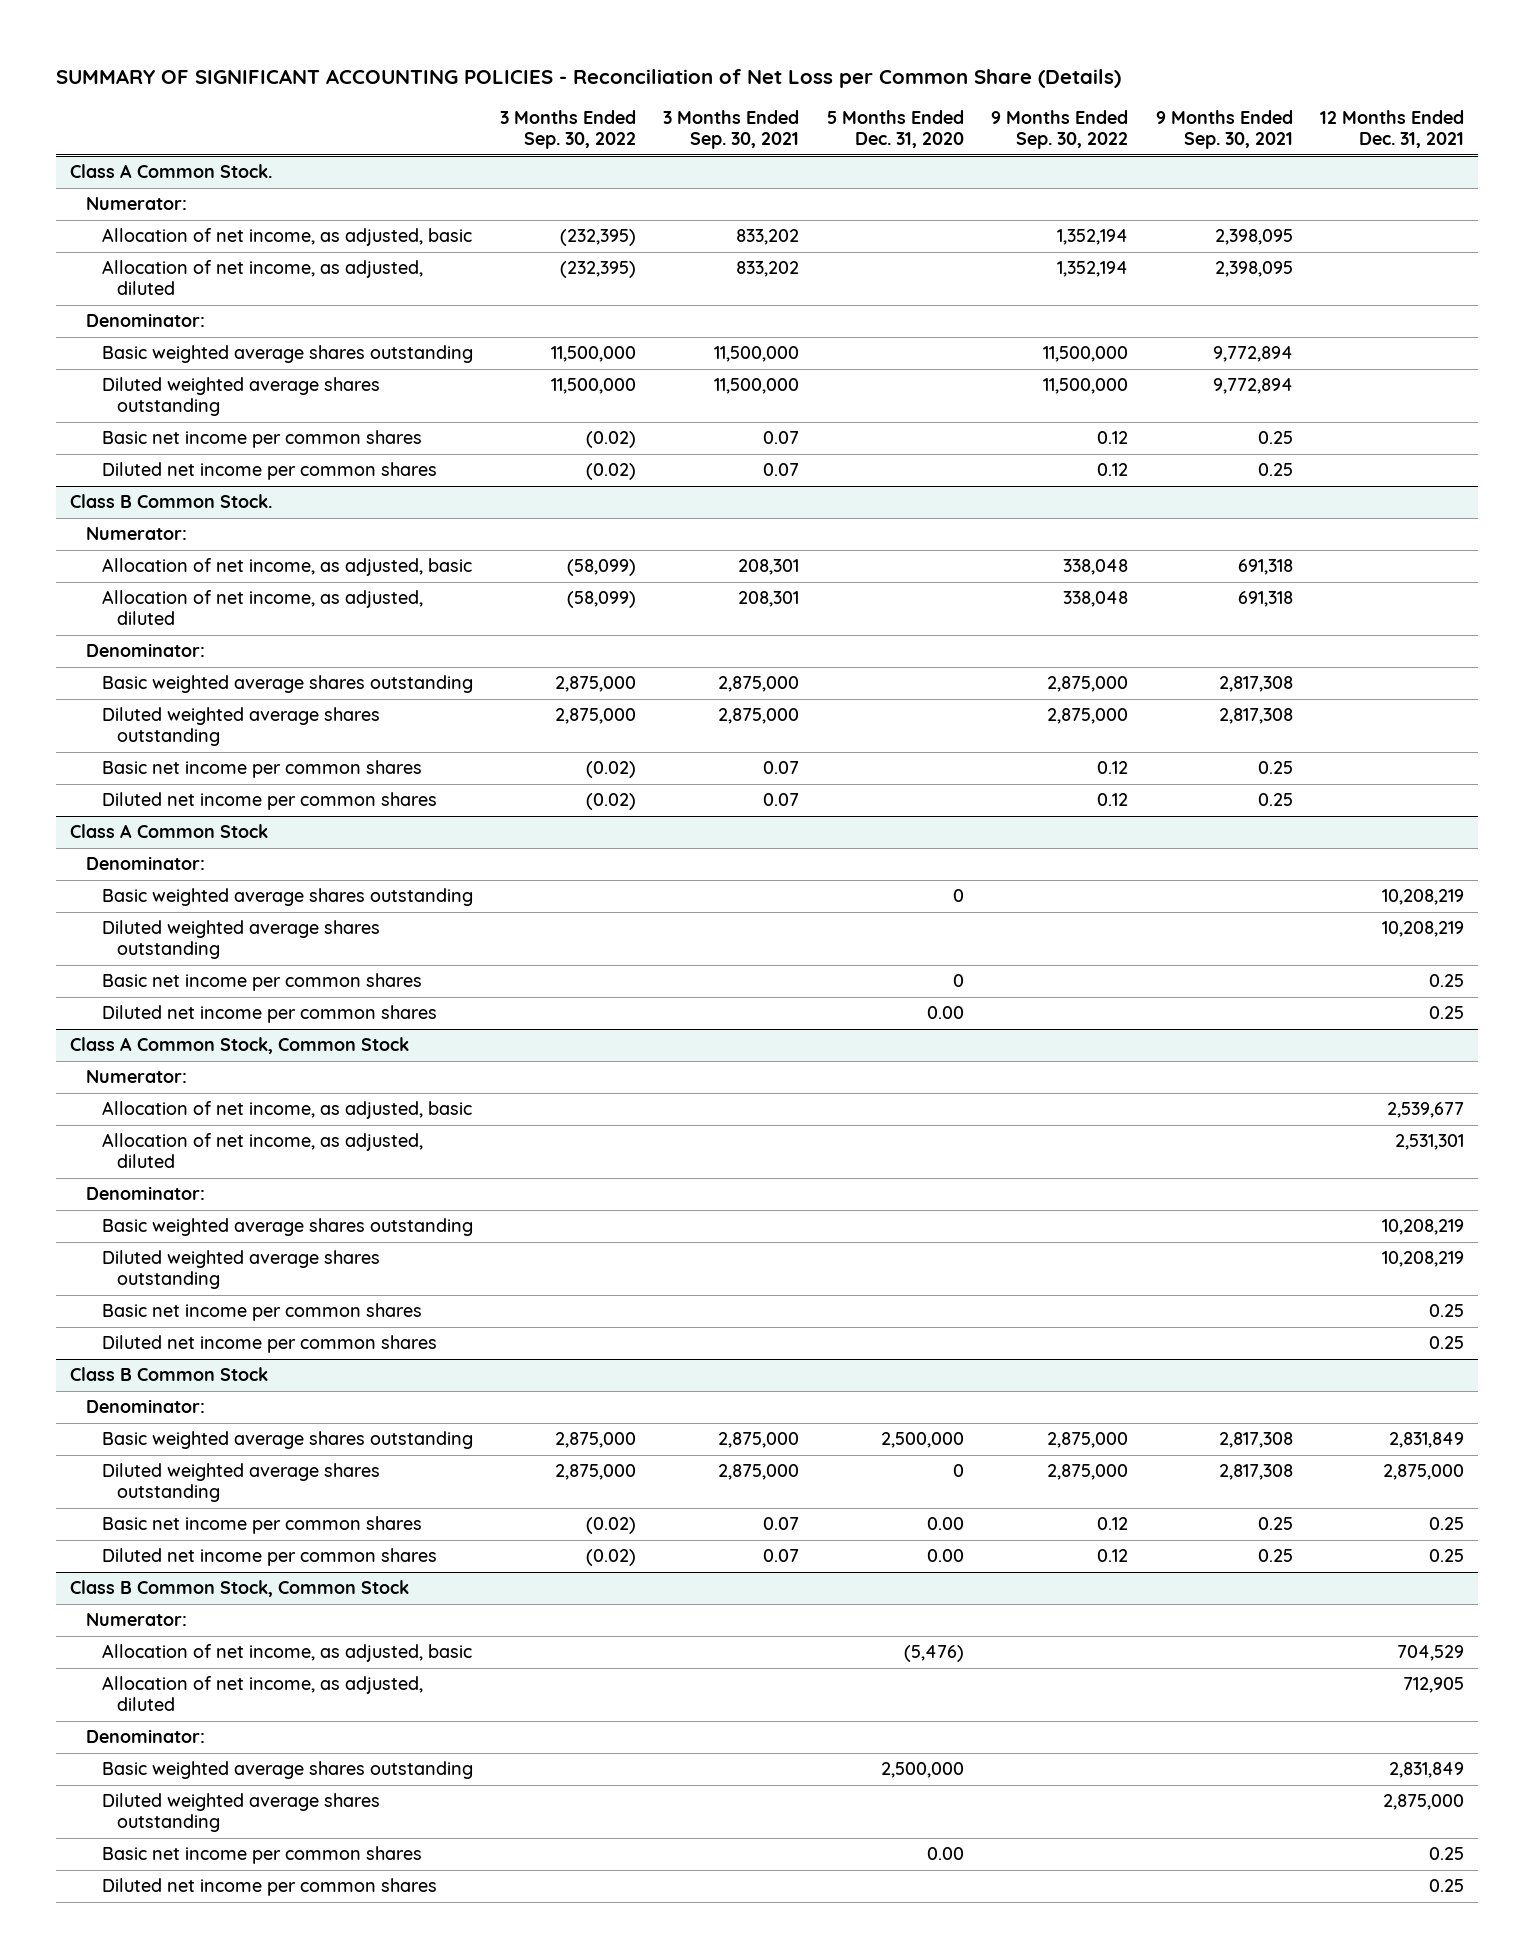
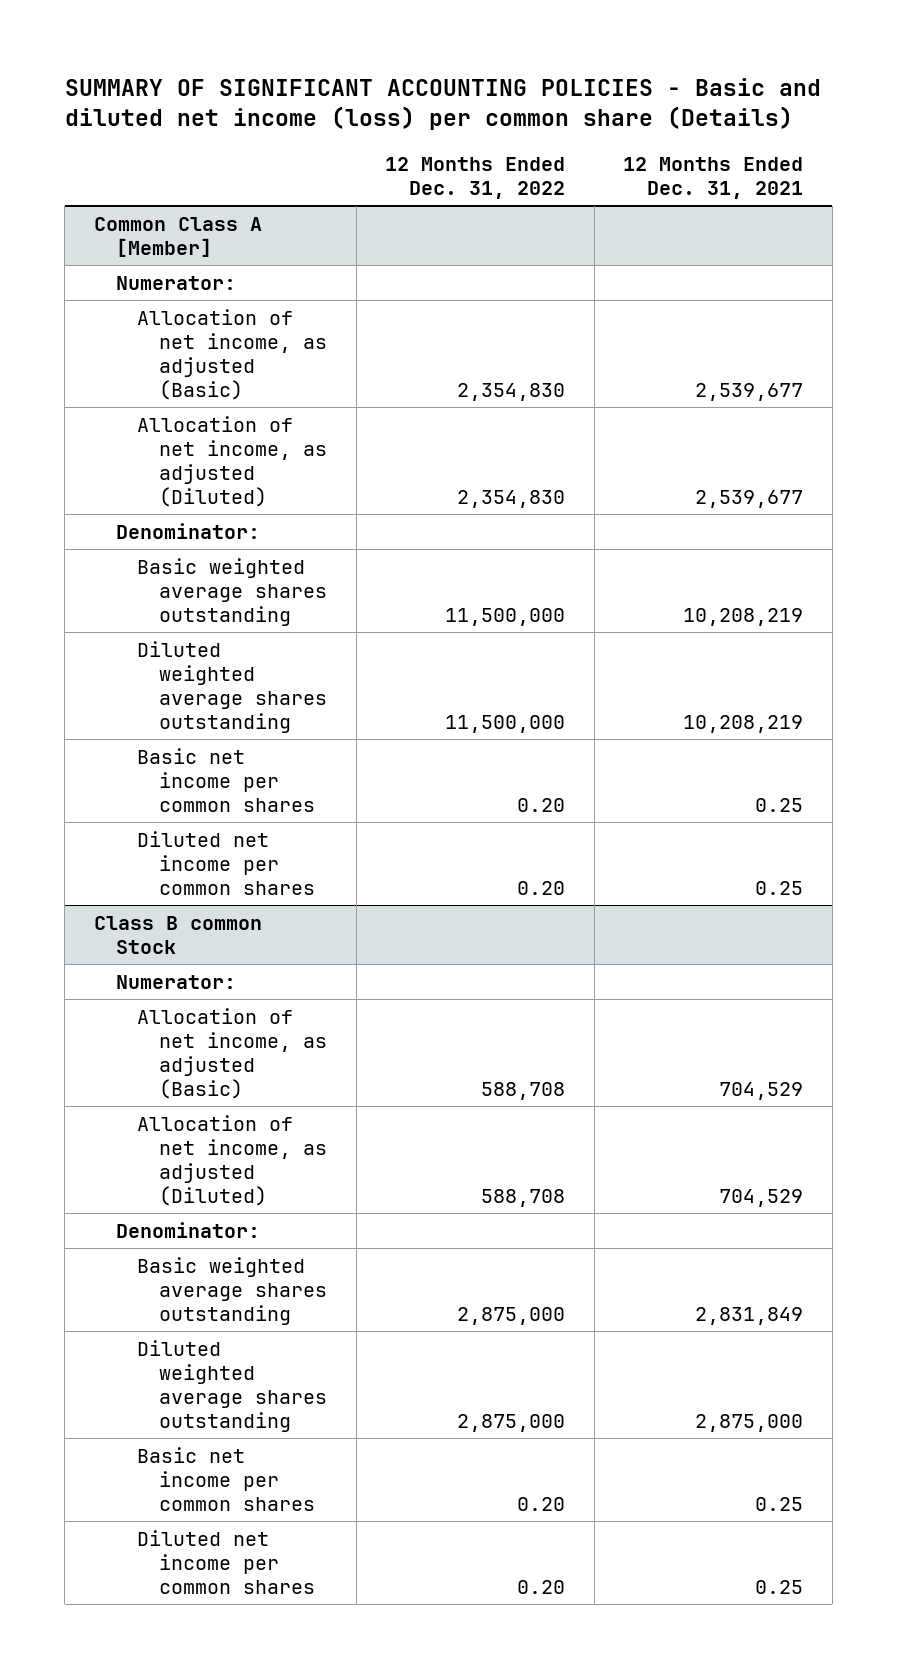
[56,68,1122,88] SUMMARY OF SIGNIFICANT ACCOUNTING POLICIES - Reconciliation of Net Loss per Common Share (Details) -> [64,77,821,131] SUMMARY OF SIGNIFICANT ACCOUNTING POLICIES - Basic and diluted net income (loss) per common share (Details)
[499,109,636,149] 3 Months Ended Sep. 30, 2022 -> none
[663,109,800,149] 3 Months Ended Sep. 30, 2021 -> none
[826,109,964,148] 5 Months Ended Dec. 31, 2020 -> none
[991,109,1129,149] 9 Months Ended Sep. 30, 2022 -> none
[1155,109,1293,149] 9 Months Ended Sep. 30, 2021 -> none
none -> [385,156,566,199] 12 Months Ended Dec. 31, 2022
[69,164,272,179] Class A Common Stock. -> none
[85,197,187,211] Numerator: -> none
[101,228,472,247] Allocation of net income, as adjusted, basic -> none
[101,260,423,296] Allocation of net income, as adjusted, diluted -> none
[85,313,205,328] Denominator: -> none
[101,345,473,364] Basic weighted average shares outstanding -> none
[101,377,380,417] Diluted weighted average shares outstanding -> none
[101,430,422,449] Basic net income per common shares -> none
[101,462,437,481] Diluted net income per common shares -> none
[69,494,272,509] Class B Common Stock. -> none
[85,527,187,541] Numerator: -> none
[101,558,472,577] Allocation of net income, as adjusted, basic -> none
[101,590,423,626] Allocation of net income, as adjusted, diluted -> none
[85,643,205,658] Denominator: -> none
[101,675,473,694] Basic weighted average shares outstanding -> none
[101,707,380,747] Diluted weighted average shares outstanding -> none
[101,760,422,779] Basic net income per common shares -> none
[101,792,437,811] Diluted net income per common shares -> none
[85,856,205,871] Denominator: -> none
[101,888,473,907] Basic weighted average shares outstanding -> none
[101,920,380,960] Diluted weighted average shares outstanding -> none
[101,973,422,992] Basic net income per common shares -> none
[101,1005,437,1024] Diluted net income per common shares -> none
[69,1037,409,1055] Class A Common Stock, Common Stock -> none
[69,824,268,839] Class A Common Stock -> [93,216,262,257] Common Class A [Member]
[101,1101,472,1120] Allocation of net income, as adjusted, basic -> [137,308,328,400] Allocation of net income, as adjusted (Basic)
[101,1133,423,1169] Allocation of net income, as adjusted, diluted -> [137,415,328,507] Allocation of net income, as adjusted (Diluted)
[1395,1134,1465,1151] 2,531,301 -> [695,489,804,508] 2,539,677
[85,1399,205,1414] Denominator: -> none
[101,1431,473,1450] Basic weighted average shares outstanding -> none
[101,1463,380,1503] Diluted weighted average shares outstanding -> none
[101,1516,422,1535] Basic net income per common shares -> none
[101,1548,437,1567] Diluted net income per common shares -> none
[69,1580,409,1598] Class B Common Stock, Common Stock -> none
[69,1367,268,1382] Class B Common Stock -> [93,915,262,954] Class B common Stock
[101,1644,472,1663] Allocation of net income, as adjusted, basic -> [137,1007,328,1099] Allocation of net income, as adjusted (Basic)
[101,1676,423,1712] Allocation of net income, as adjusted, diluted -> [137,1114,328,1206] Allocation of net income, as adjusted (Diluted)
[1403,1677,1465,1694] 712,905 -> [719,1188,804,1207] 704,529

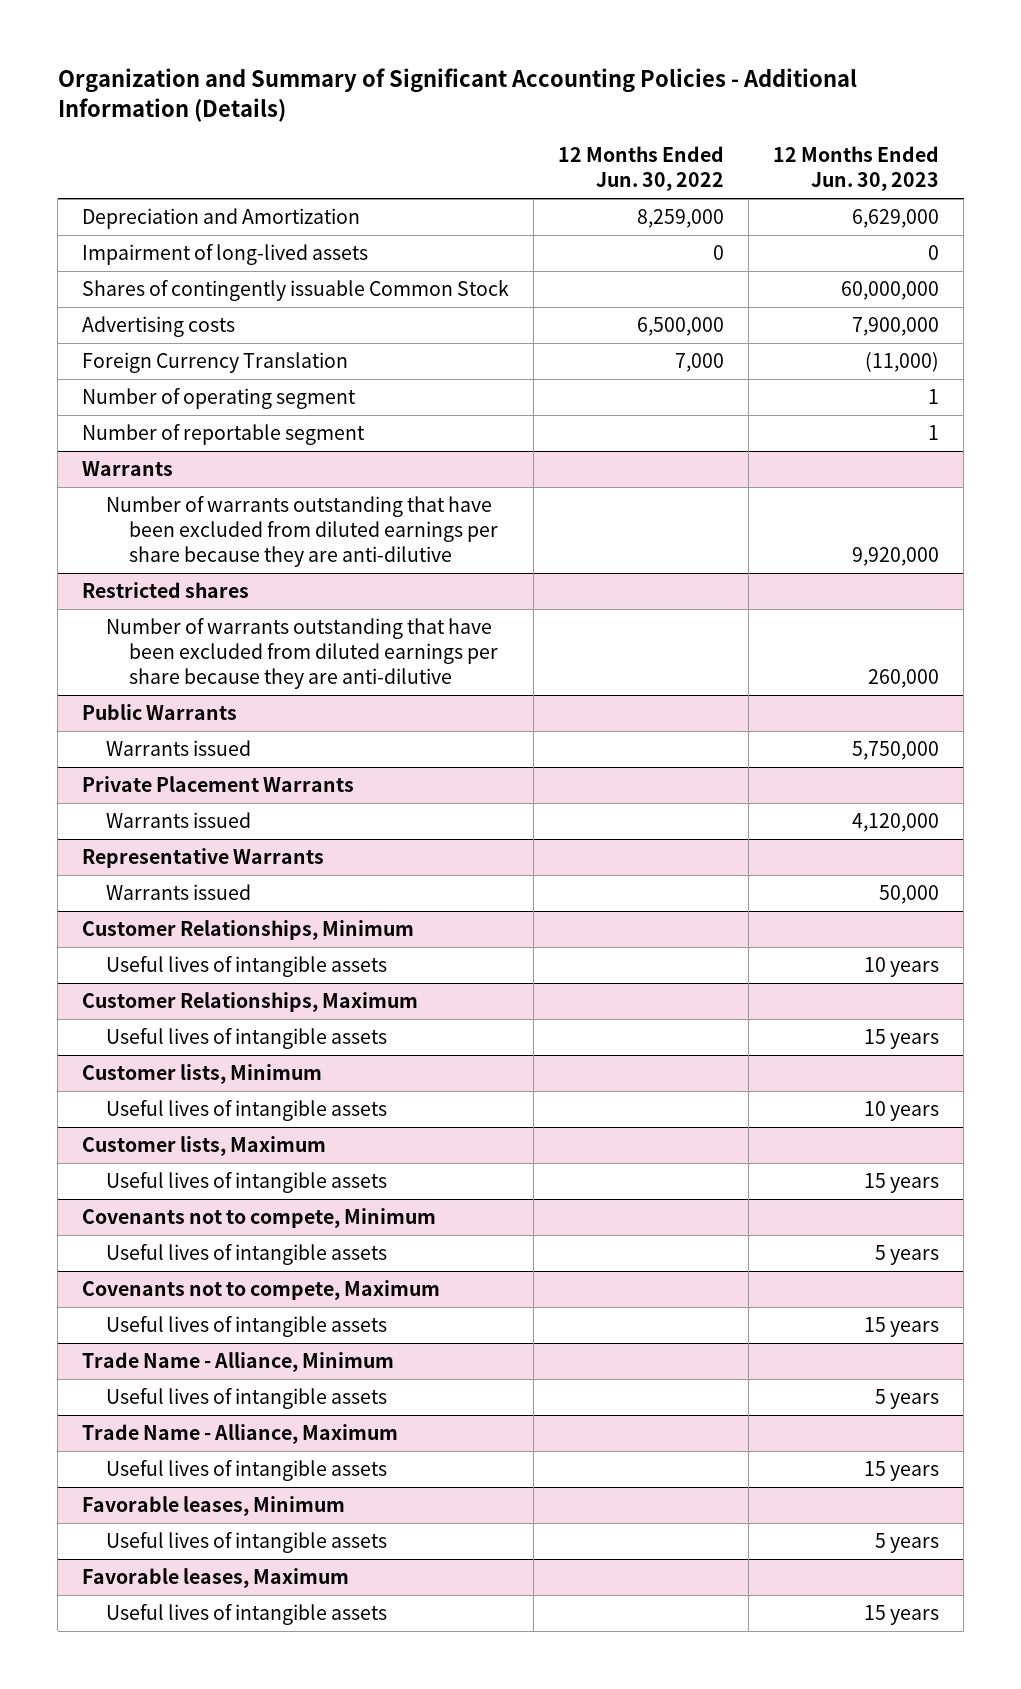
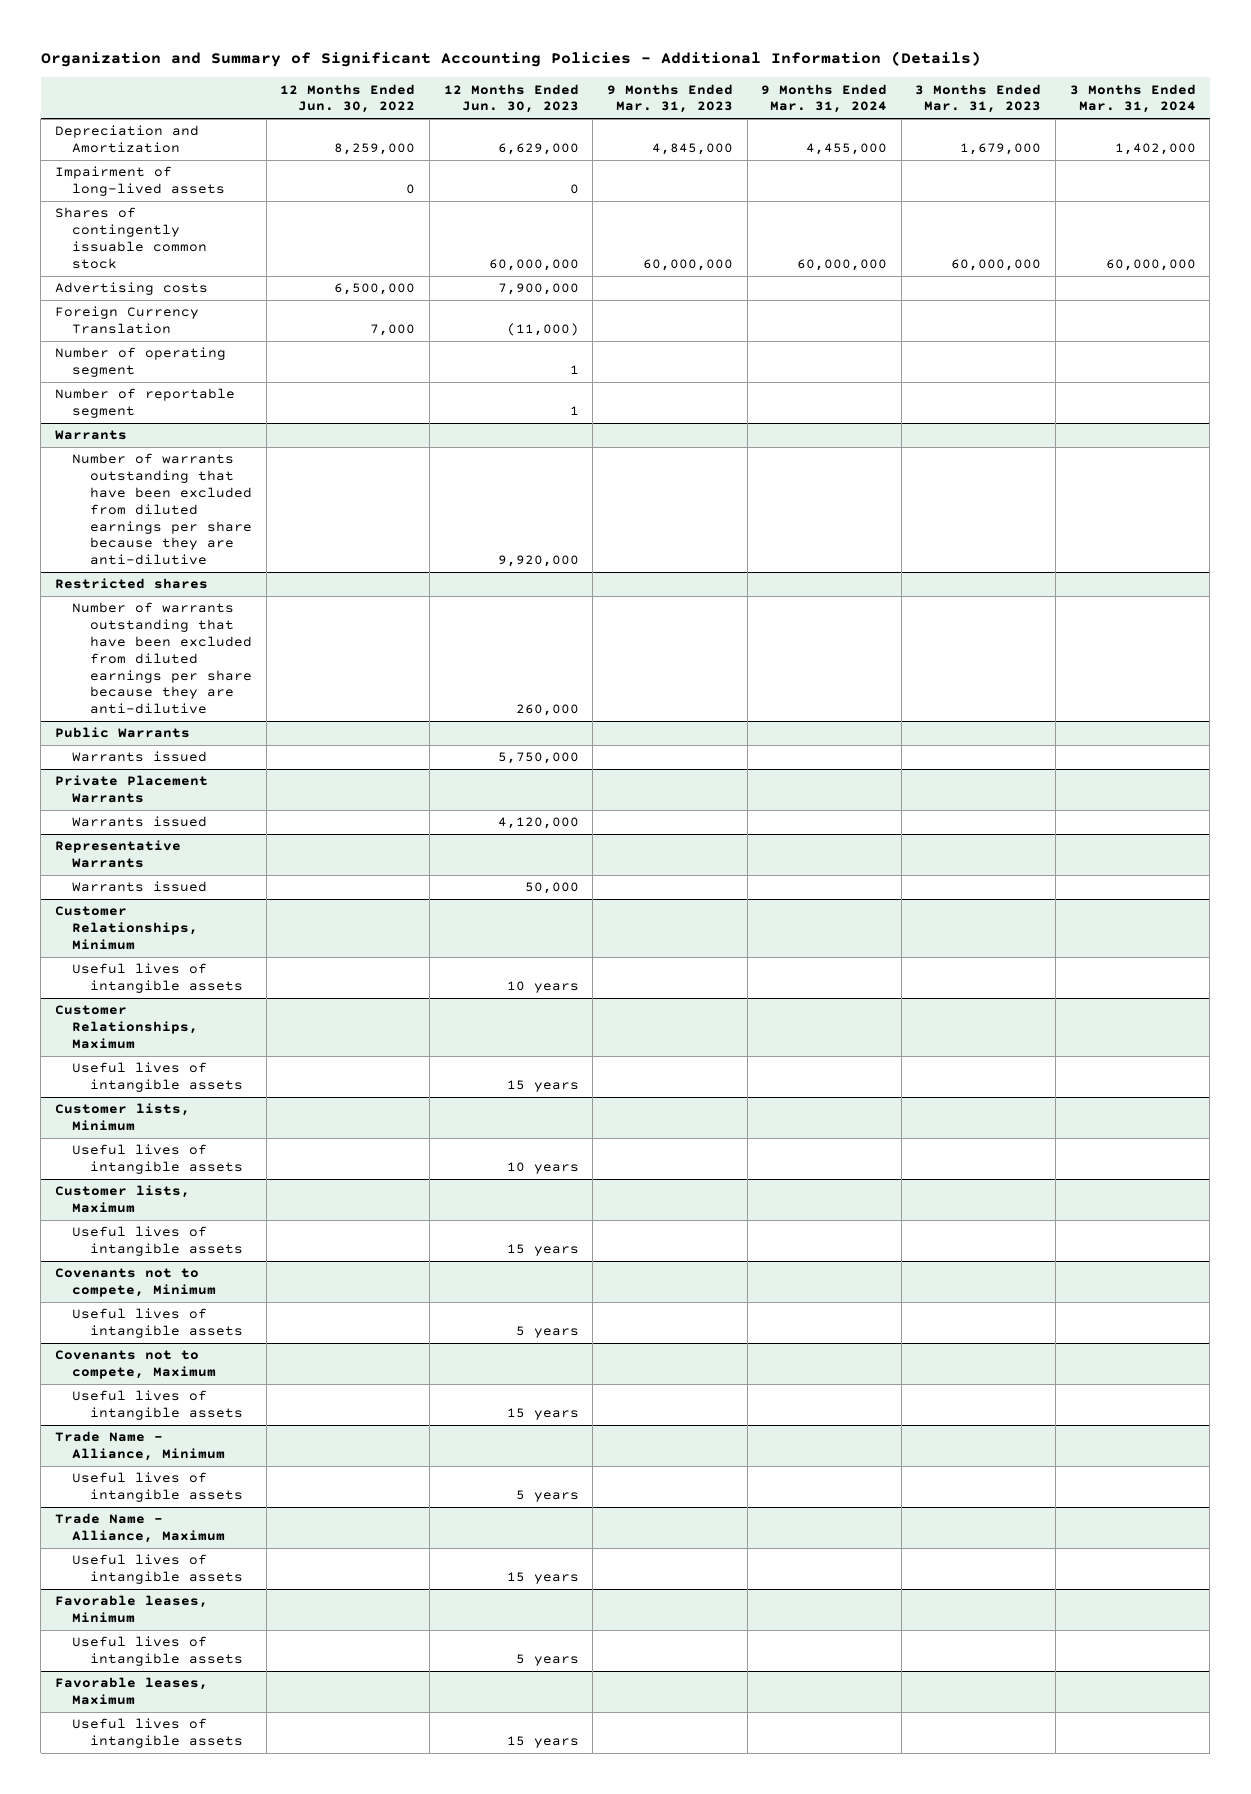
none -> [606,83,733,114] 9 Months Ended Mar. 31, 2023
none -> [761,83,888,114] 9 Months Ended Mar. 31, 2024
none -> [915,83,1042,114] 3 Months Ended Mar. 31, 2023
none -> [1069,83,1196,114] 3 Months Ended Mar. 31, 2024
[82,280,510,302] Shares of contingently issuable Common Stock -> [54,207,208,269] Shares of contingently issuable common stock

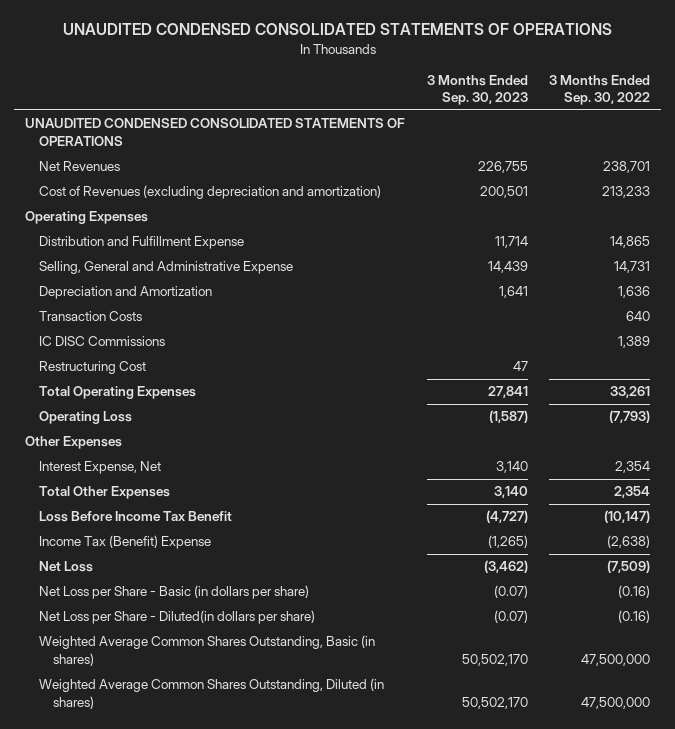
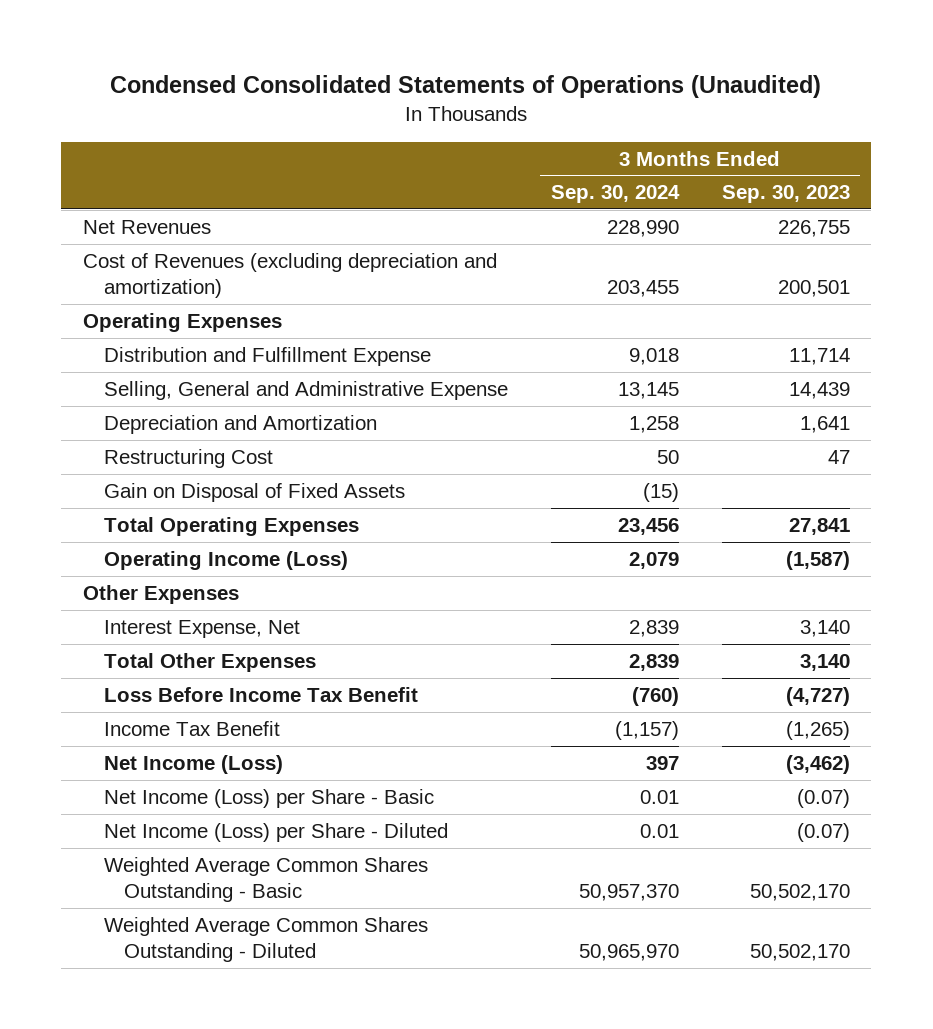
[62,23,612,36] UNAUDITED CONDENSED CONSOLIDATED STATEMENTS OF OPERATIONS -> [110,75,822,99] Condensed Consolidated Statements of Operations (Unaudited)
[549,74,651,106] 3 Months Ended Sep. 30, 2022 -> none
none -> [550,185,680,204] Sep. 30, 2024
[25,118,406,147] UNAUDITED CONDENSED CONSOLIDATED STATEMENTS OF OPERATIONS -> none
[38,311,142,322] Transaction Costs -> none
[38,336,165,347] IC DISC Commissions -> none
none -> [103,482,405,502] Gain on Disposal of Fixed Assets
[38,411,132,425] Operating Loss -> [103,550,348,570] Operating Income (Loss)
[38,535,211,550] Income Tax (Benefit) Expense -> [103,720,280,736] Income Tax Benefit
[38,561,93,573] Net Loss -> [103,754,283,774] Net Income (Loss)
[38,585,309,600] Net Loss per Share - Basic (in dollars per share) -> [103,788,434,808] Net Income (Loss) per Share - Basic
[38,610,315,625] Net Loss per Share - Diluted(in dollars per share) -> [103,822,448,842] Net Income (Loss) per Share - Diluted
[38,635,375,667] Weighted Average Common Shares Outstanding, Basic (in shares) -> [103,856,428,903] Weighted Average Common Shares Outstanding - Basic
[38,678,384,710] Weighted Average Common Shares Outstanding, Diluted (in shares) -> [103,916,428,963] Weighted Average Common Shares Outstanding - Diluted

